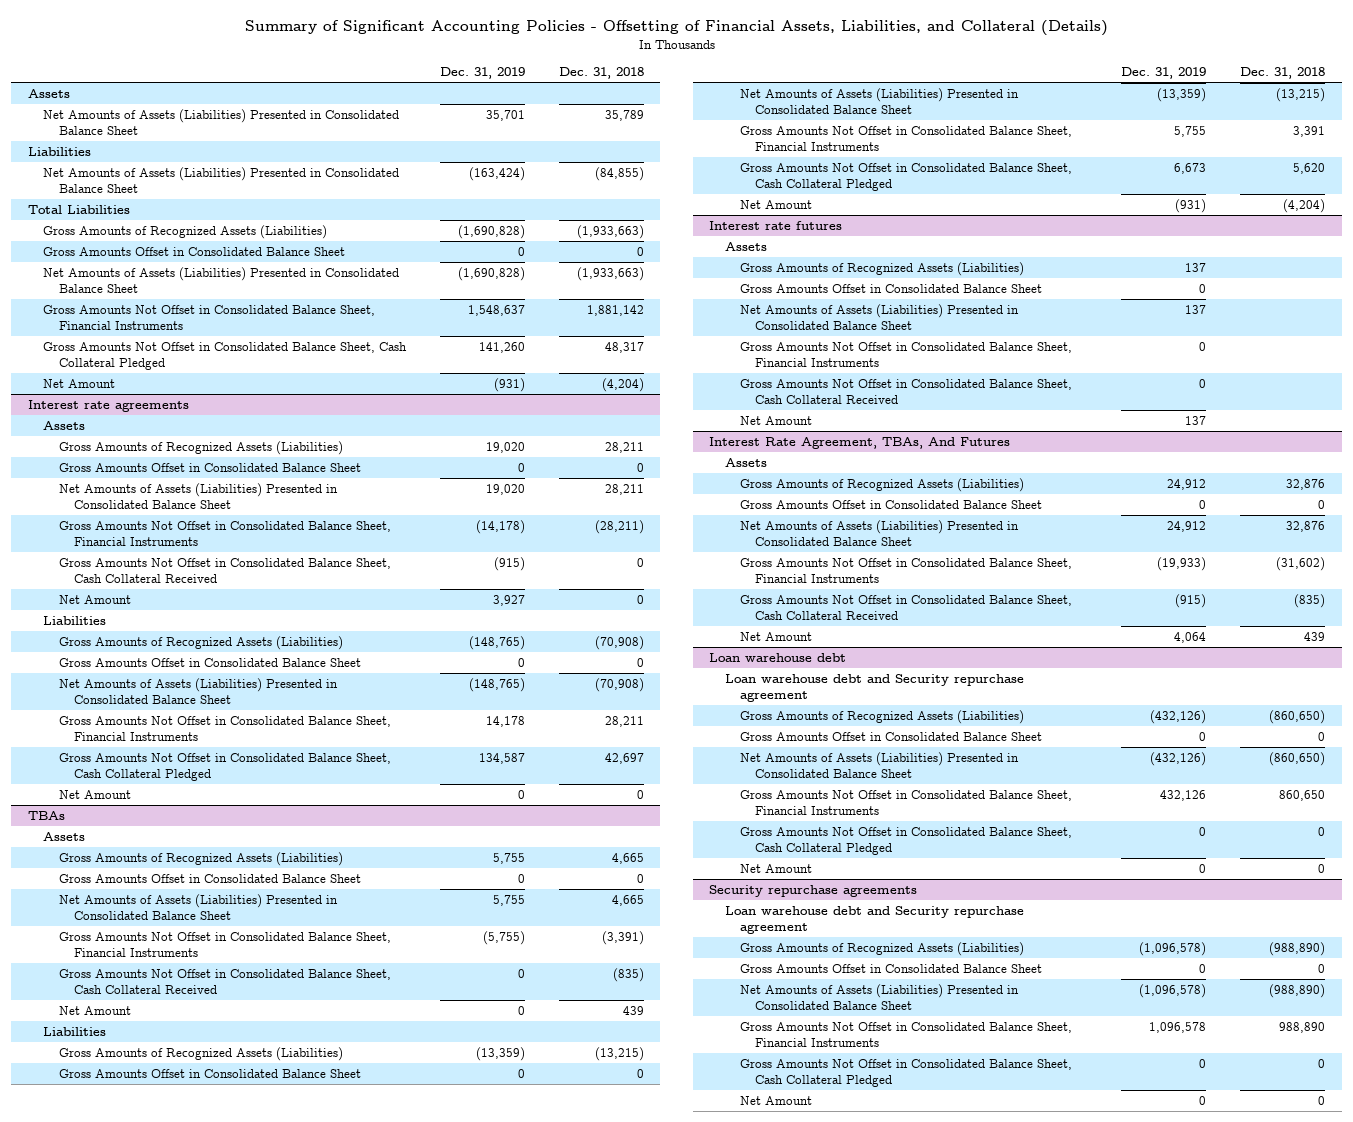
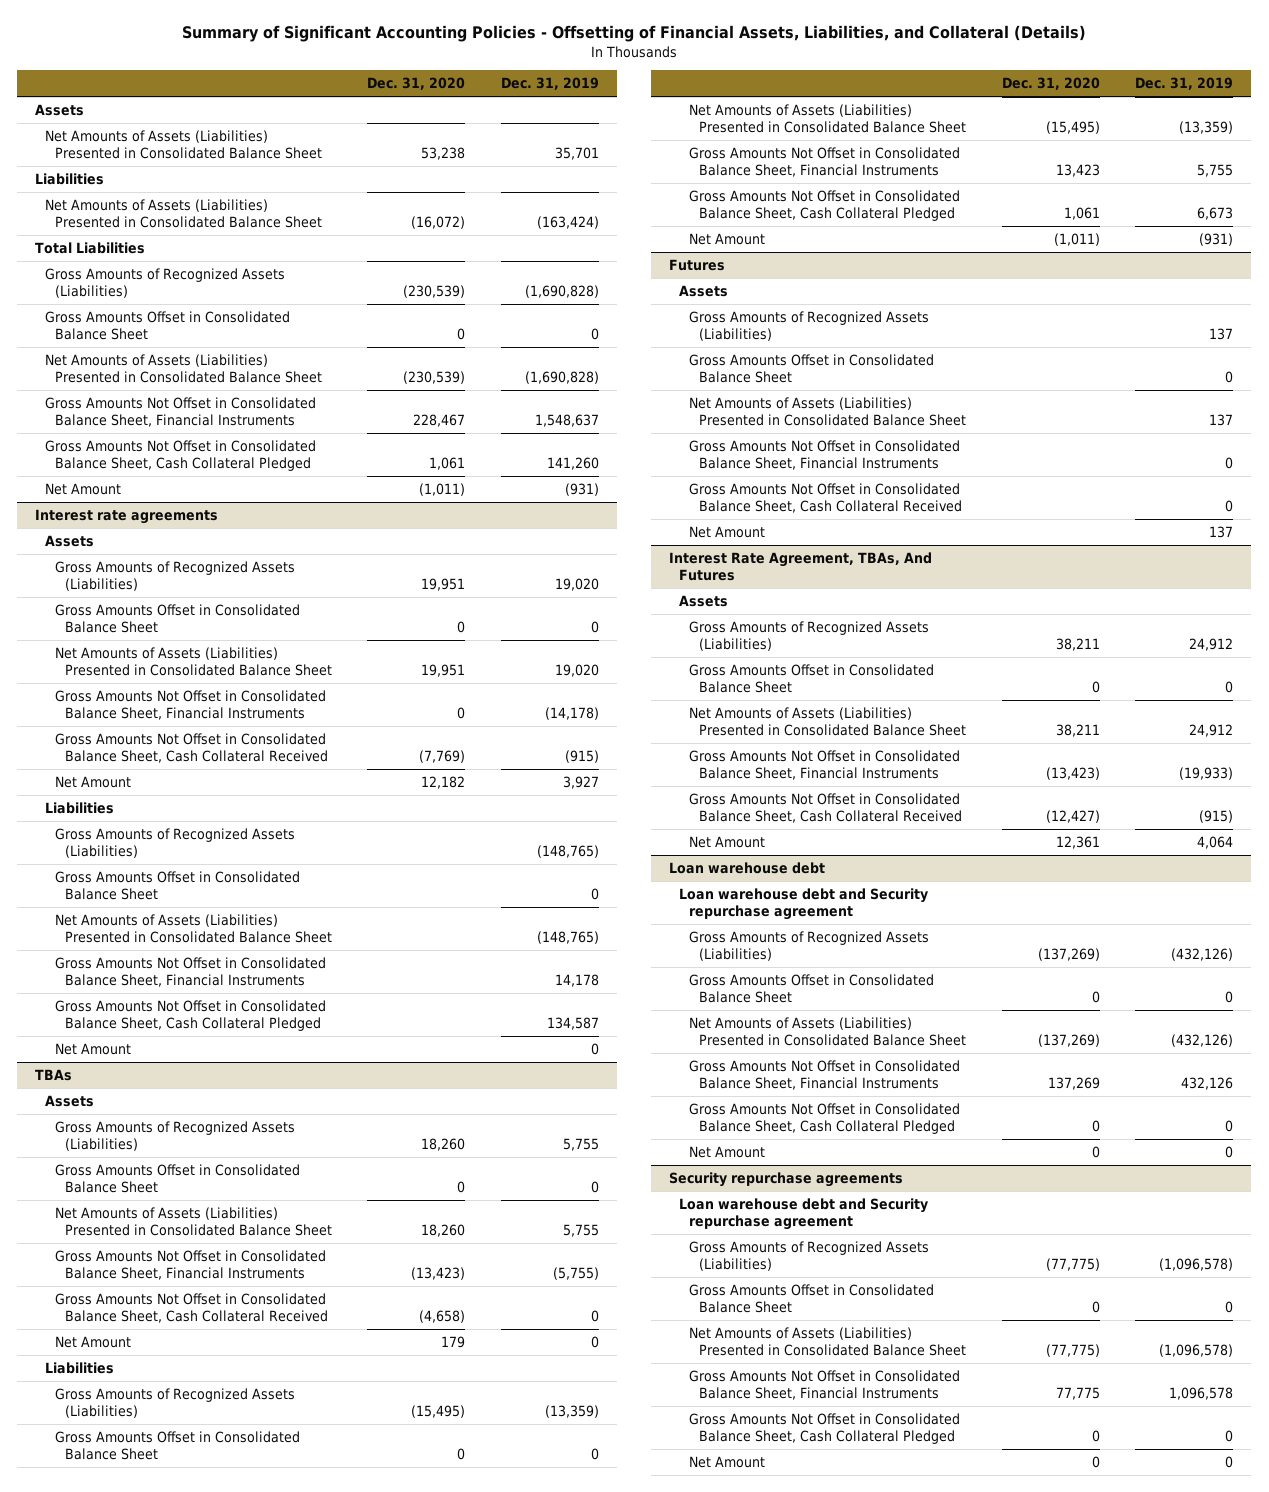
[558,67,644,80] Dec. 31, 2018 -> none
none -> [367,77,466,91] Dec. 31, 2020
[709,220,843,230] Interest rate futures -> [669,259,726,272] Futures

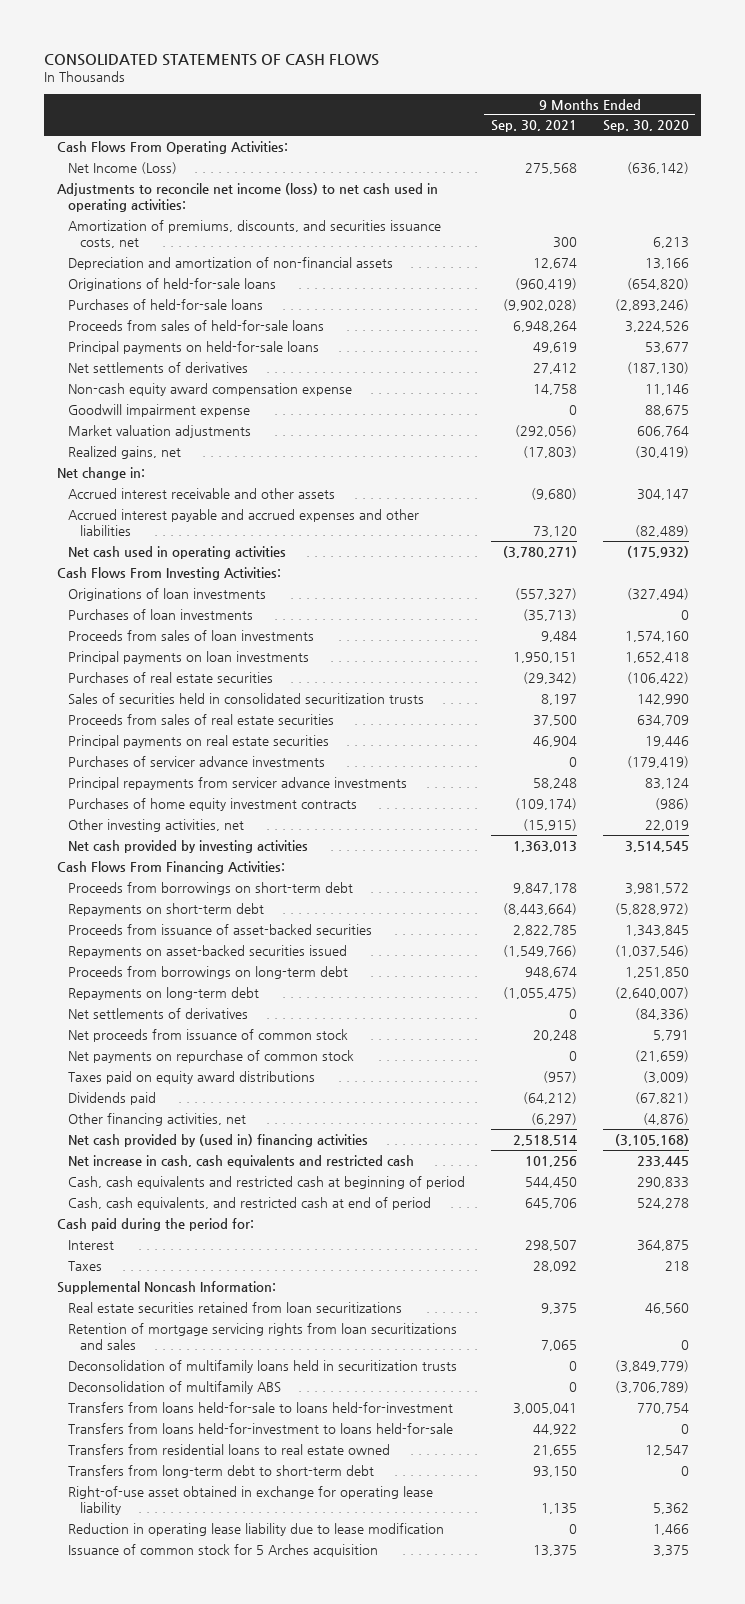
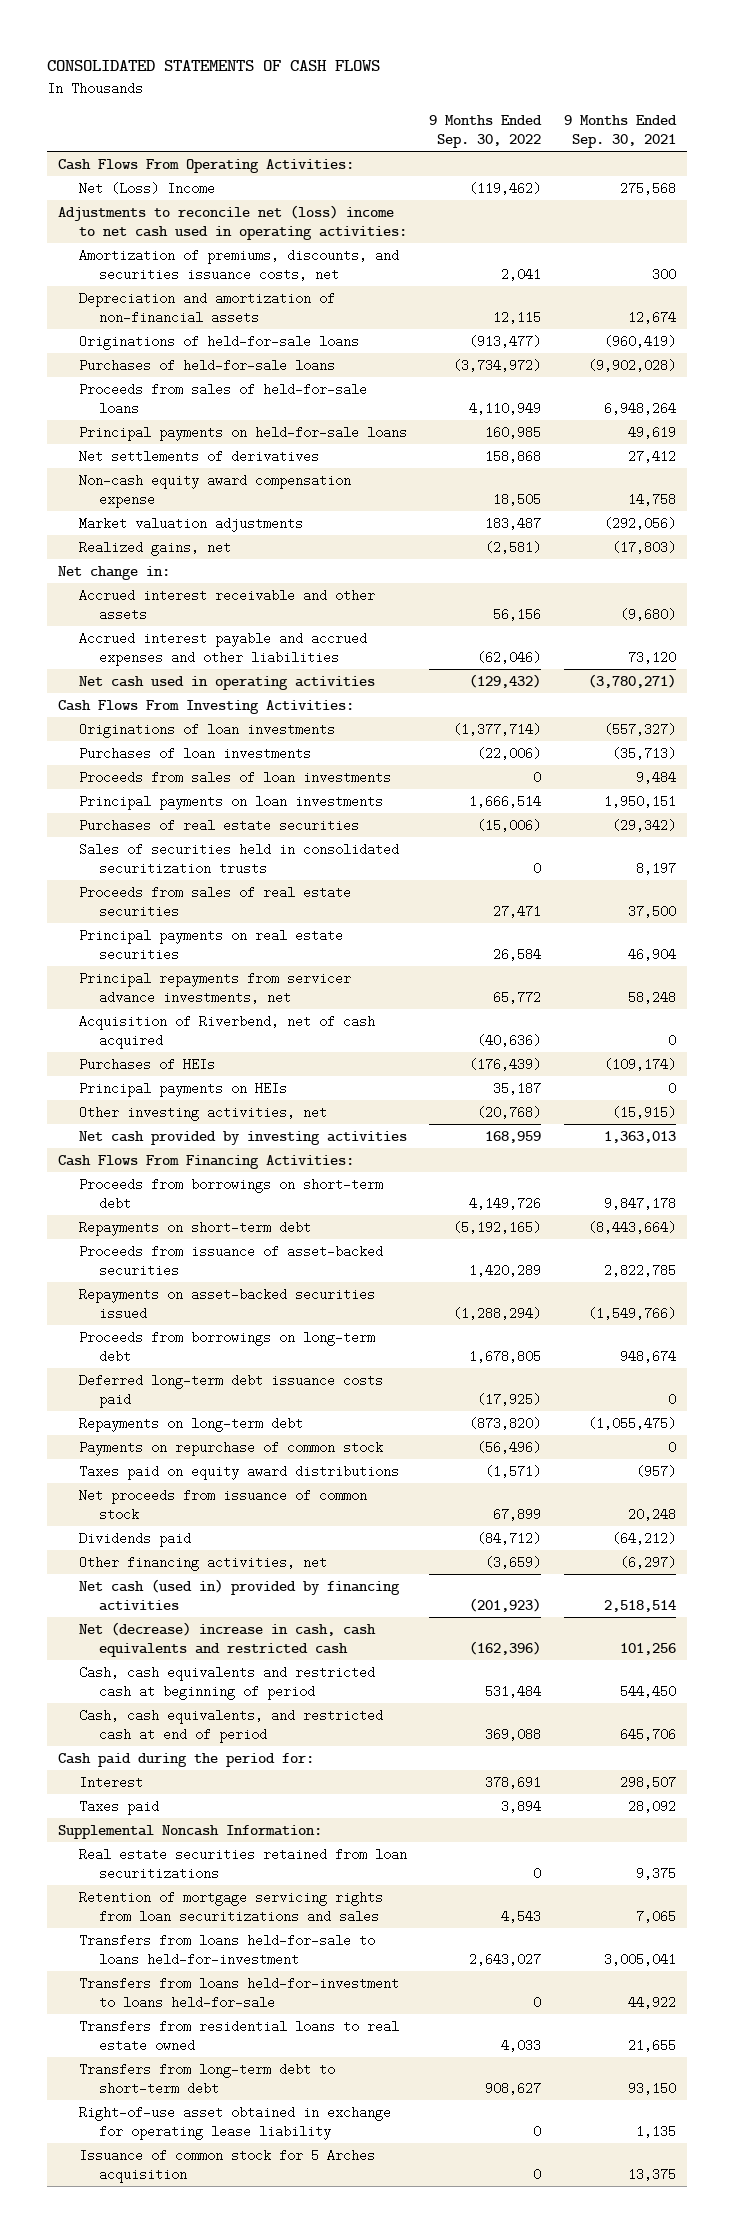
[602,120,689,133] Sep. 30, 2020 -> none
none -> [429,115,543,149] 9 Months Ended Sep. 30, 2022
[68,161,178,174] Net Income (Loss) -> [78,181,215,195] Net (Loss) Income
[56,182,438,212] Adjustments to reconcile net income (loss) to net cash used in operating activities: -> [58,204,407,240] Adjustments to reconcile net (loss) income to net cash used in operating activities:
[68,403,251,417] Goodwill impairment expense -> none
[68,755,326,767] Purchases of servicer advance investments -> none
[68,776,408,790] Principal repayments from servicer advance investments -> [78,971,351,1004] Principal repayments from servicer advance investments, net
none -> [78,1014,375,1049] Acquisition of Riverbend, net of cash acquired
[68,797,358,811] Purchases of home equity investment contracts -> [78,1057,215,1071] Purchases of HEIs
none -> [78,1081,287,1097] Principal payments on HEIs
none -> [78,1373,383,1408] Deferred long-term debt issuance costs paid
[68,1007,249,1019] Net settlements of derivatives -> none
[68,1049,355,1063] Net payments on repurchase of common stock -> [78,1440,383,1456] Payments on repurchase of common stock
[68,1028,349,1042] Net proceeds from issuance of common stock -> [78,1488,367,1521] Net proceeds from issuance of common stock
[68,1133,369,1147] Net cash provided by (used in) financing activities -> [78,1578,400,1611] Net cash (used in) provided by financing activities
[68,1154,415,1168] Net increase in cash, cash equivalents and restricted cash -> [78,1621,376,1657] Net (decrease) increase in cash, cash equivalents and restricted cash
[68,1260,103,1271] Taxes -> [78,1799,159,1815] Taxes paid
[68,1359,458,1373] Deconsolidation of multifamily loans held in securitization trusts -> none
[68,1380,282,1394] Deconsolidation of multifamily ABS -> none
[68,1522,445,1536] Reduction in operating lease liability due to lease modification -> none

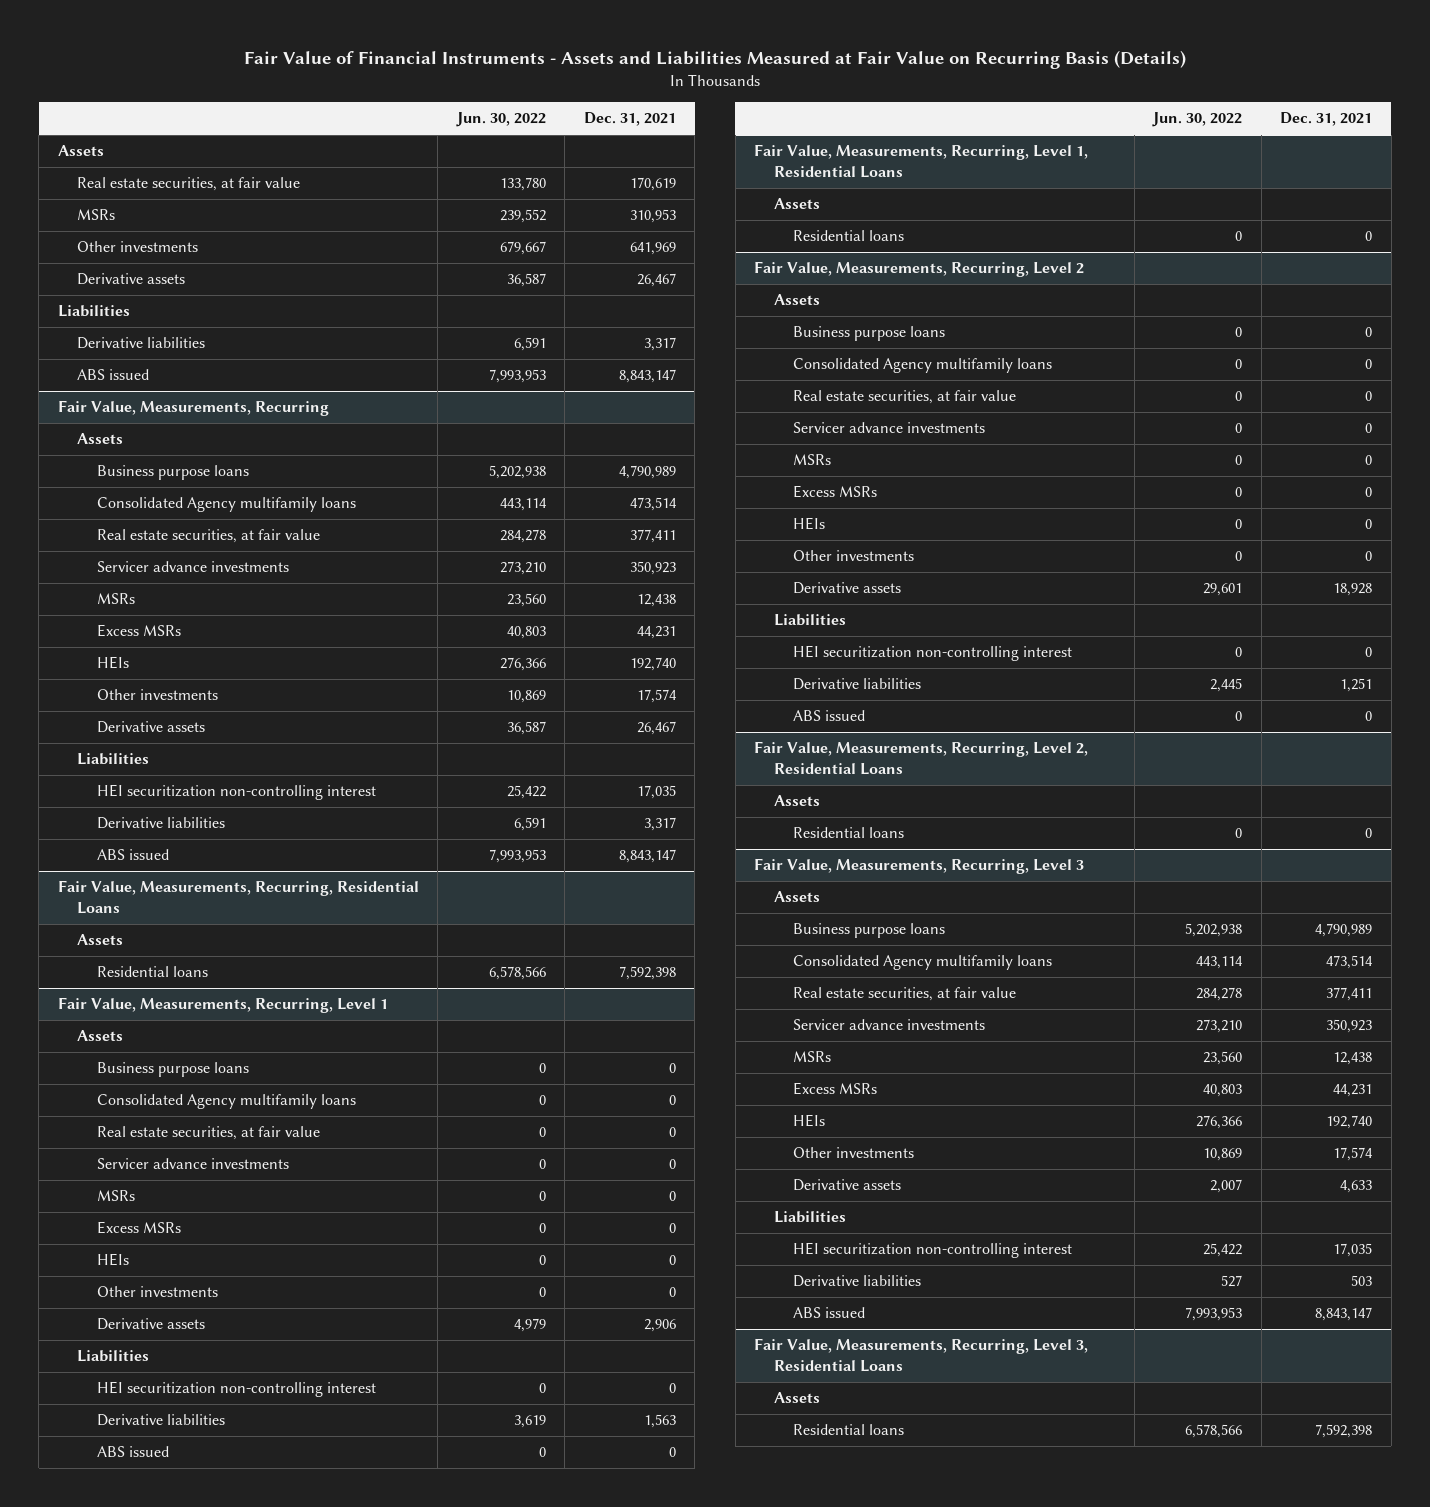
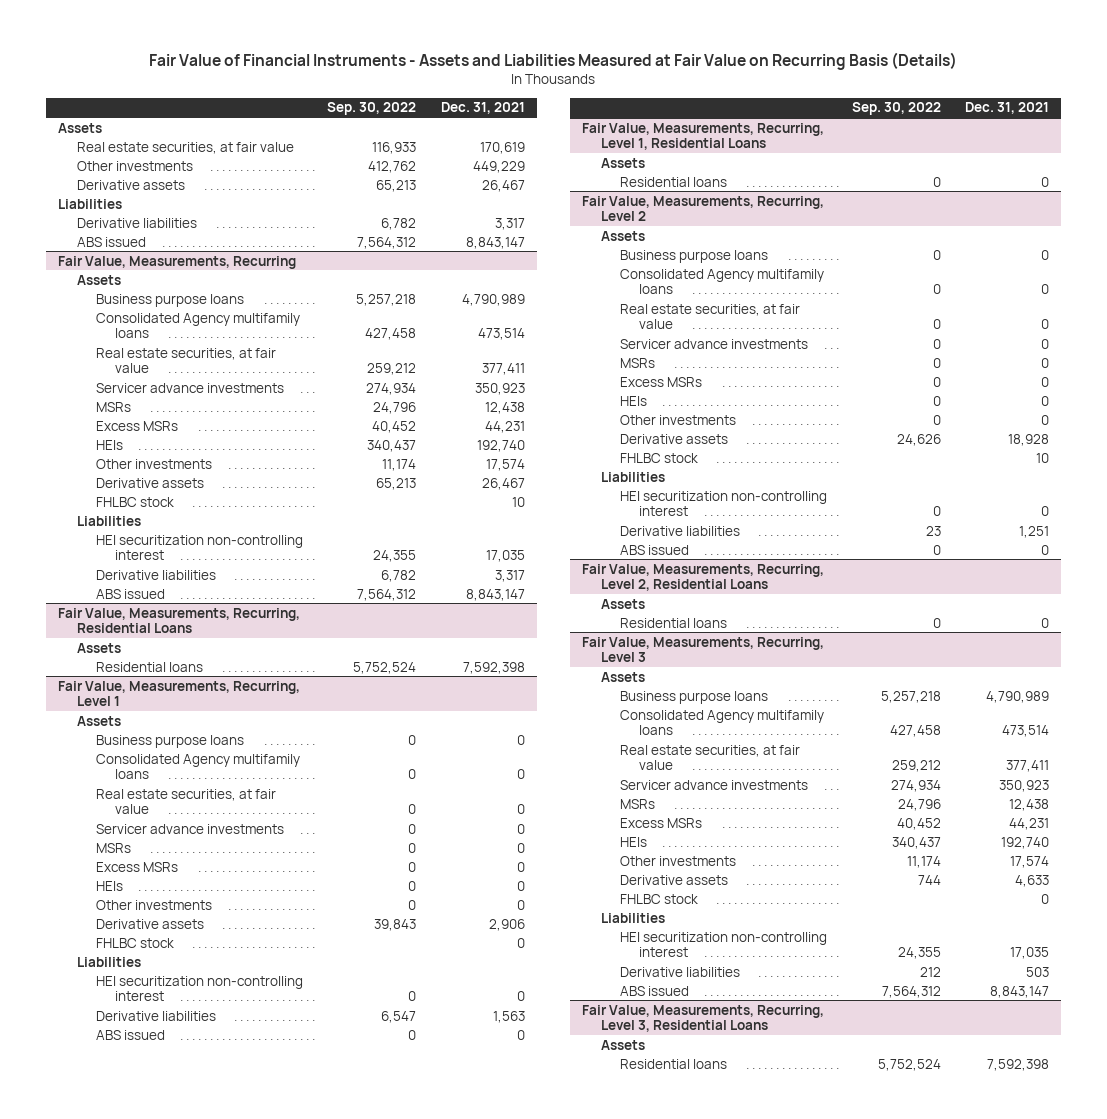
[455,112,546,128] Jun. 30, 2022 -> none
none -> [327,102,417,116] Sep. 30, 2022
[77,209,116,221] MSRs -> none
[629,242,676,256] 641,969 -> [472,160,525,173] 449,229
none -> [95,496,174,507] FHLBC stock
none -> [95,937,174,948] FHLBC stock
none -> [620,452,699,463] FHLBC stock
none -> [620,893,699,904] FHLBC stock

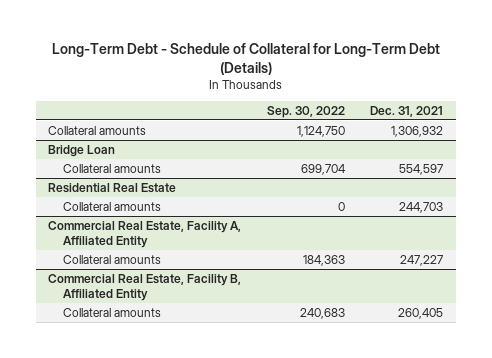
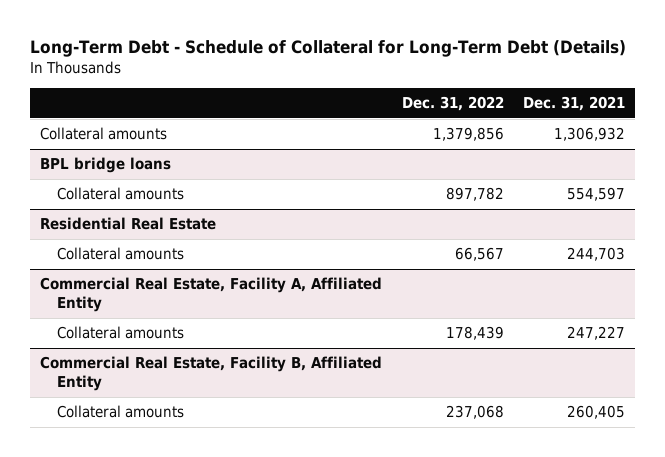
[266,105,345,118] Sep. 30, 2022 -> none
none -> [401,96,504,112] Dec. 31, 2022
[48,144,116,157] Bridge Loan -> [39,157,171,174] BPL bridge loans

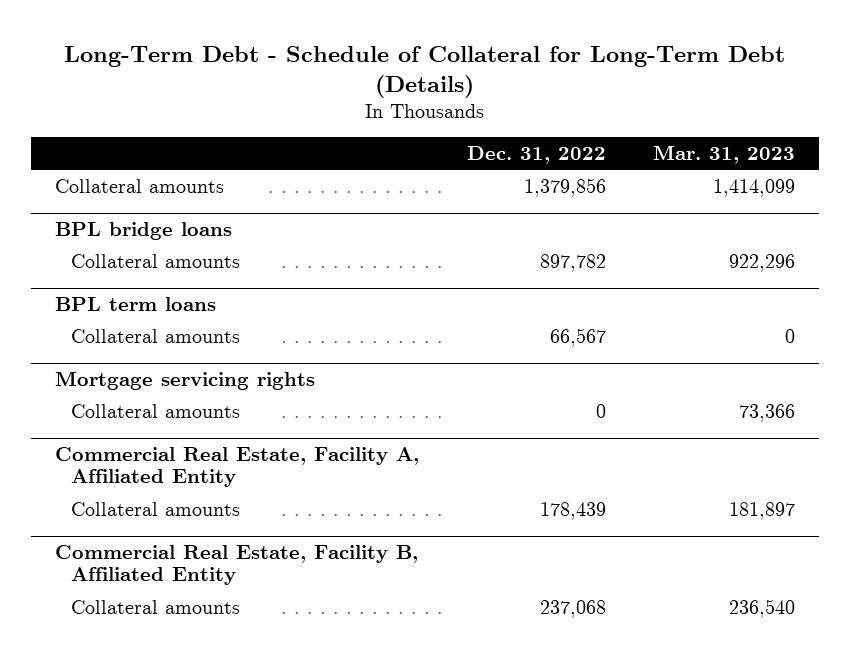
[523,96,626,112] Dec. 31, 2021 -> none
none -> [653,145,796,165] Mar. 31, 2023
[39,217,216,231] Residential Real Estate -> [55,296,217,311] BPL term loans
none -> [55,370,316,390] Mortgage servicing rights
none -> [70,403,240,418] Collateral amounts

